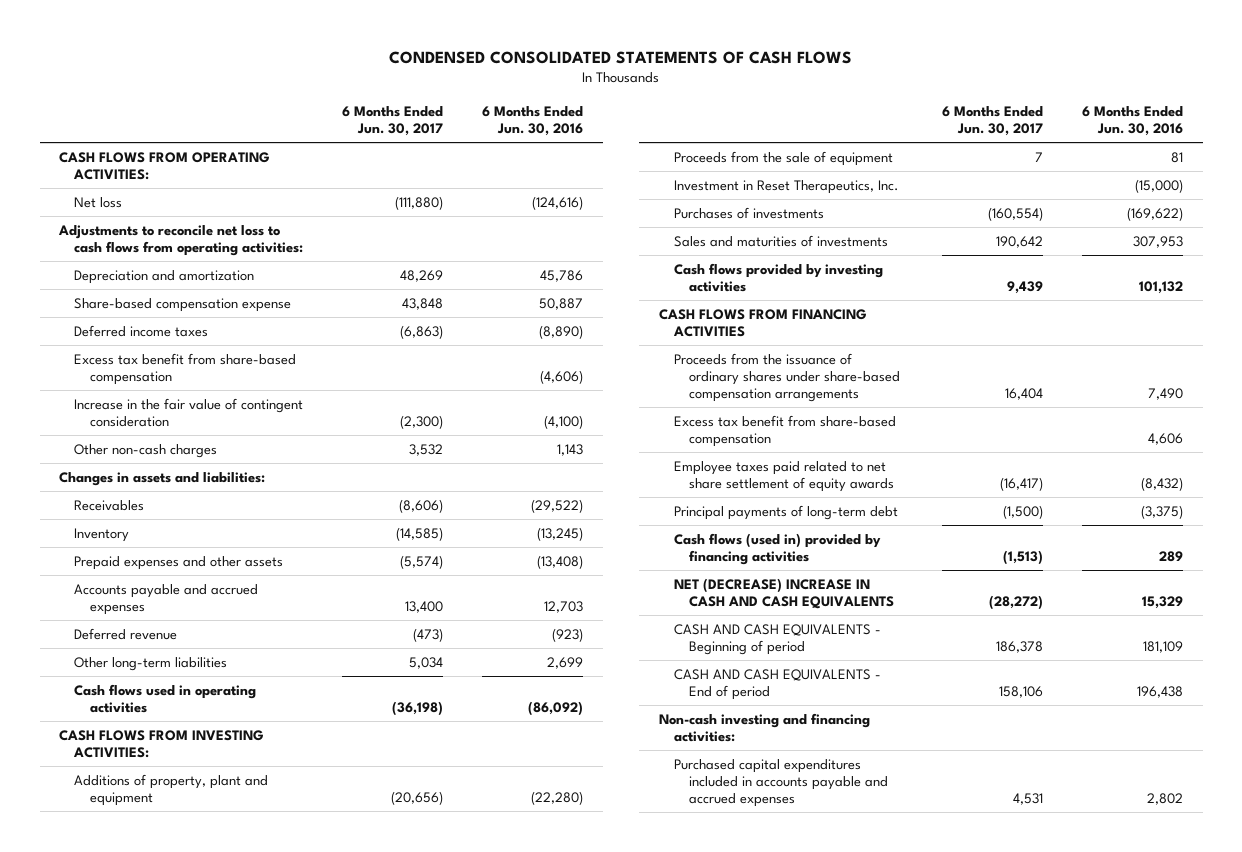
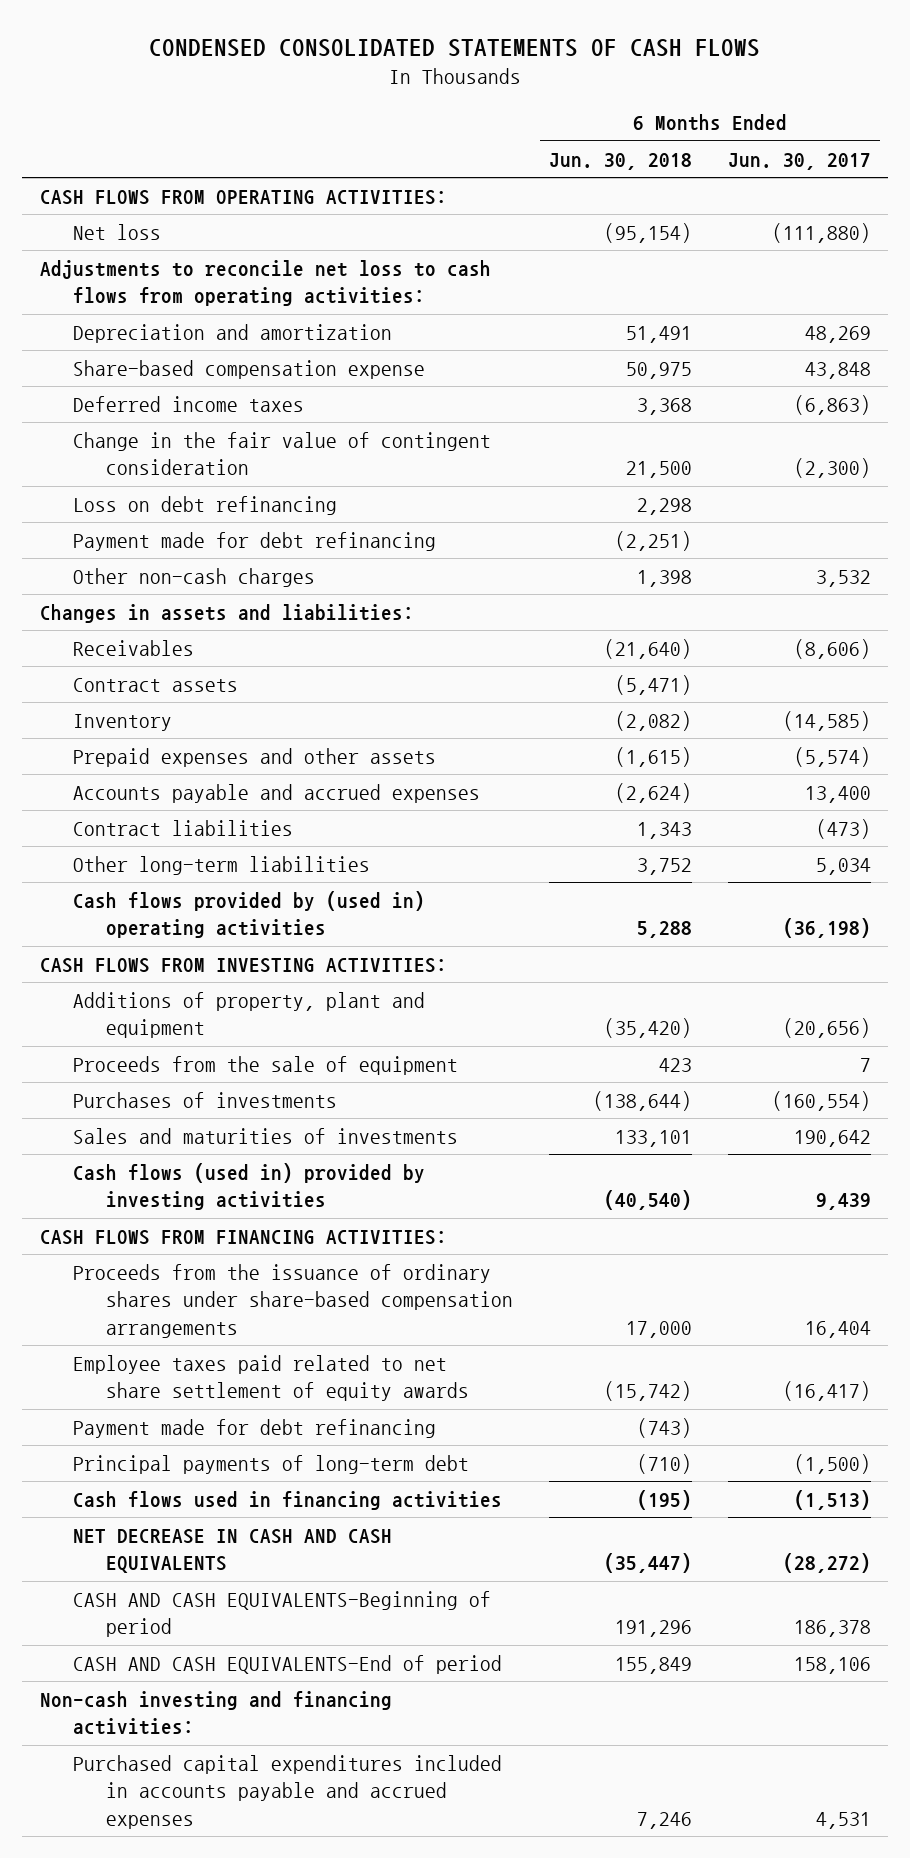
[482,105,584,136] 6 Months Ended Jun. 30, 2016 -> none
none -> [548,152,692,170] Jun. 30, 2018
[74,352,297,385] Excess tax benefit from share-based compensation -> none
[74,397,304,427] Increase in the fair value of contingent consideration -> [72,431,491,476] Change in the fair value of contingent consideration
none -> [72,495,337,515] Loss on debt refinancing
none -> [72,531,436,551] Payment made for debt refinancing
none -> [72,677,238,692] Contract assets
[74,627,178,640] Deferred revenue -> [72,819,293,836] Contract liabilities
[74,683,257,713] Cash flows used in operating activities -> [72,890,425,939] Cash flows provided by (used in) operating activities
[674,179,900,194] Investment in Reset Therapeutics, Inc. -> none
[674,262,884,292] Cash flows provided by investing activities -> [72,1162,425,1211] Cash flows (used in) provided by investing activities
[658,308,867,337] CASH FLOWS FROM FINANCING ACTIVITIES -> [39,1229,447,1245] CASH FLOWS FROM FINANCING ACTIVITIES:
[674,414,897,447] Excess tax benefit from share-based compensation -> none
none -> [72,1418,436,1438] Payment made for debt refinancing
[674,532,882,565] Cash flows (used in) provided by financing activities -> [72,1490,502,1510] Cash flows used in financing activities
[674,577,895,609] NET (DECREASE) INCREASE IN CASH AND CASH EQUIVALENTS -> [72,1528,392,1574] NET DECREASE IN CASH AND CASH EQUIVALENTS
[674,623,882,655] CASH AND CASH EQUIVALENTS - Beginning of period -> [72,1590,491,1638] CASH AND CASH EQUIVALENTS-Beginning of period
[674,668,882,700] CASH AND CASH EQUIVALENTS - End of period -> [72,1654,502,1674] CASH AND CASH EQUIVALENTS-End of period

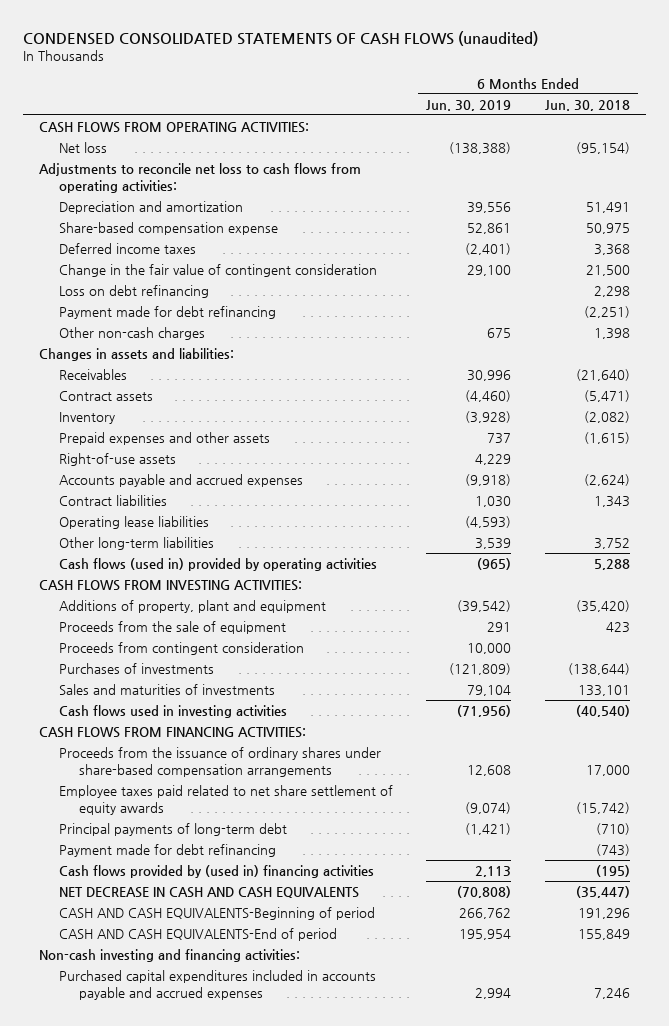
[149,38,761,57] CONDENSED CONSOLIDATED STATEMENTS OF CASH FLOWS -> [22,30,538,46] CONDENSED CONSOLIDATED STATEMENTS OF CASH FLOWS (unaudited)
[727,152,871,170] Jun. 30, 2017 -> none
none -> [426,99,512,111] Jun. 30, 2019
none -> [59,452,177,466] Right-of-use assets
none -> [59,515,210,529] Operating lease liabilities
[72,890,425,939] Cash flows provided by (used in) operating activities -> [59,557,378,571] Cash flows (used in) provided by operating activities
none -> [59,641,305,655] Proceeds from contingent consideration
[72,1162,425,1211] Cash flows (used in) provided by investing activities -> [59,704,288,718] Cash flows used in investing activities
[72,1418,436,1438] Payment made for debt refinancing -> [59,843,277,857] Payment made for debt refinancing
[72,1490,502,1510] Cash flows used in financing activities -> [59,864,375,878] Cash flows provided by (used in) financing activities

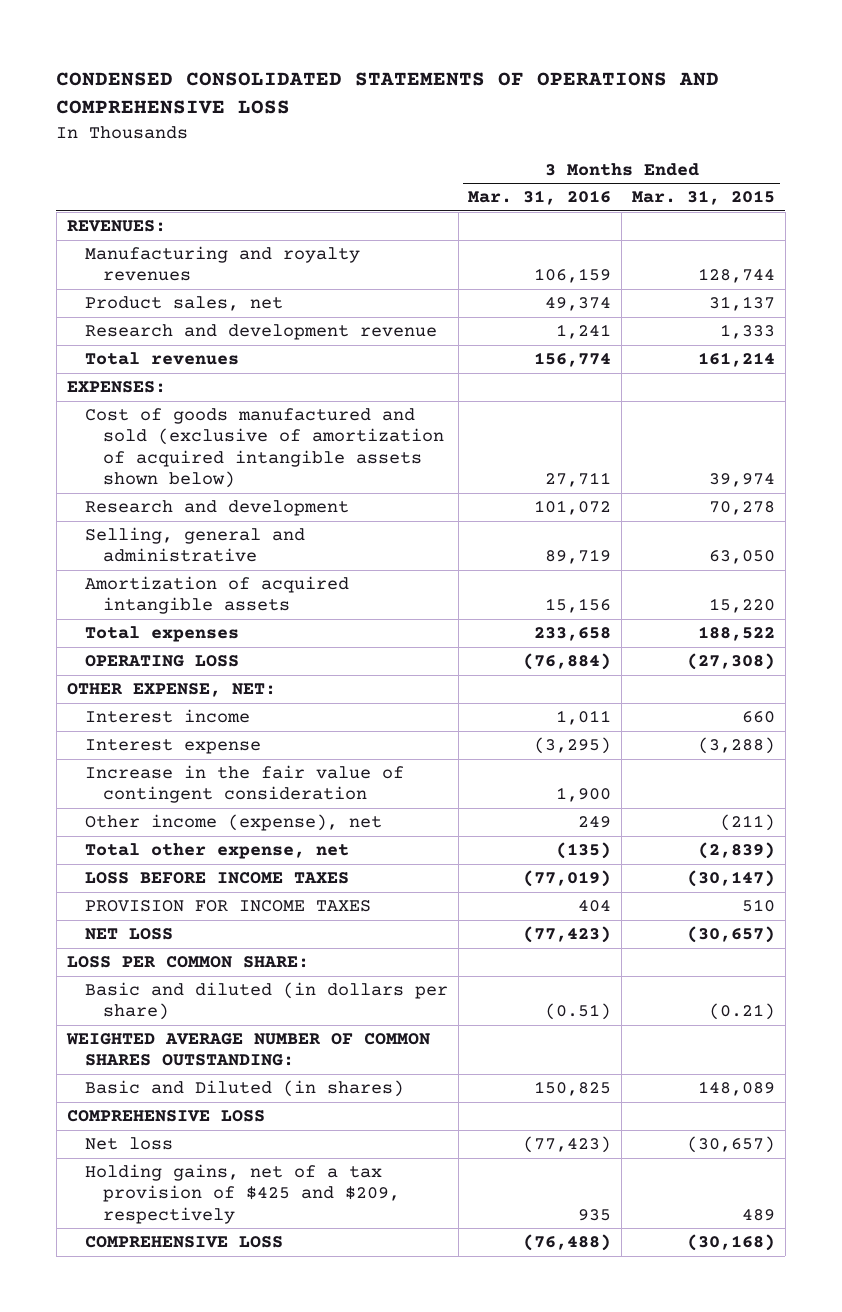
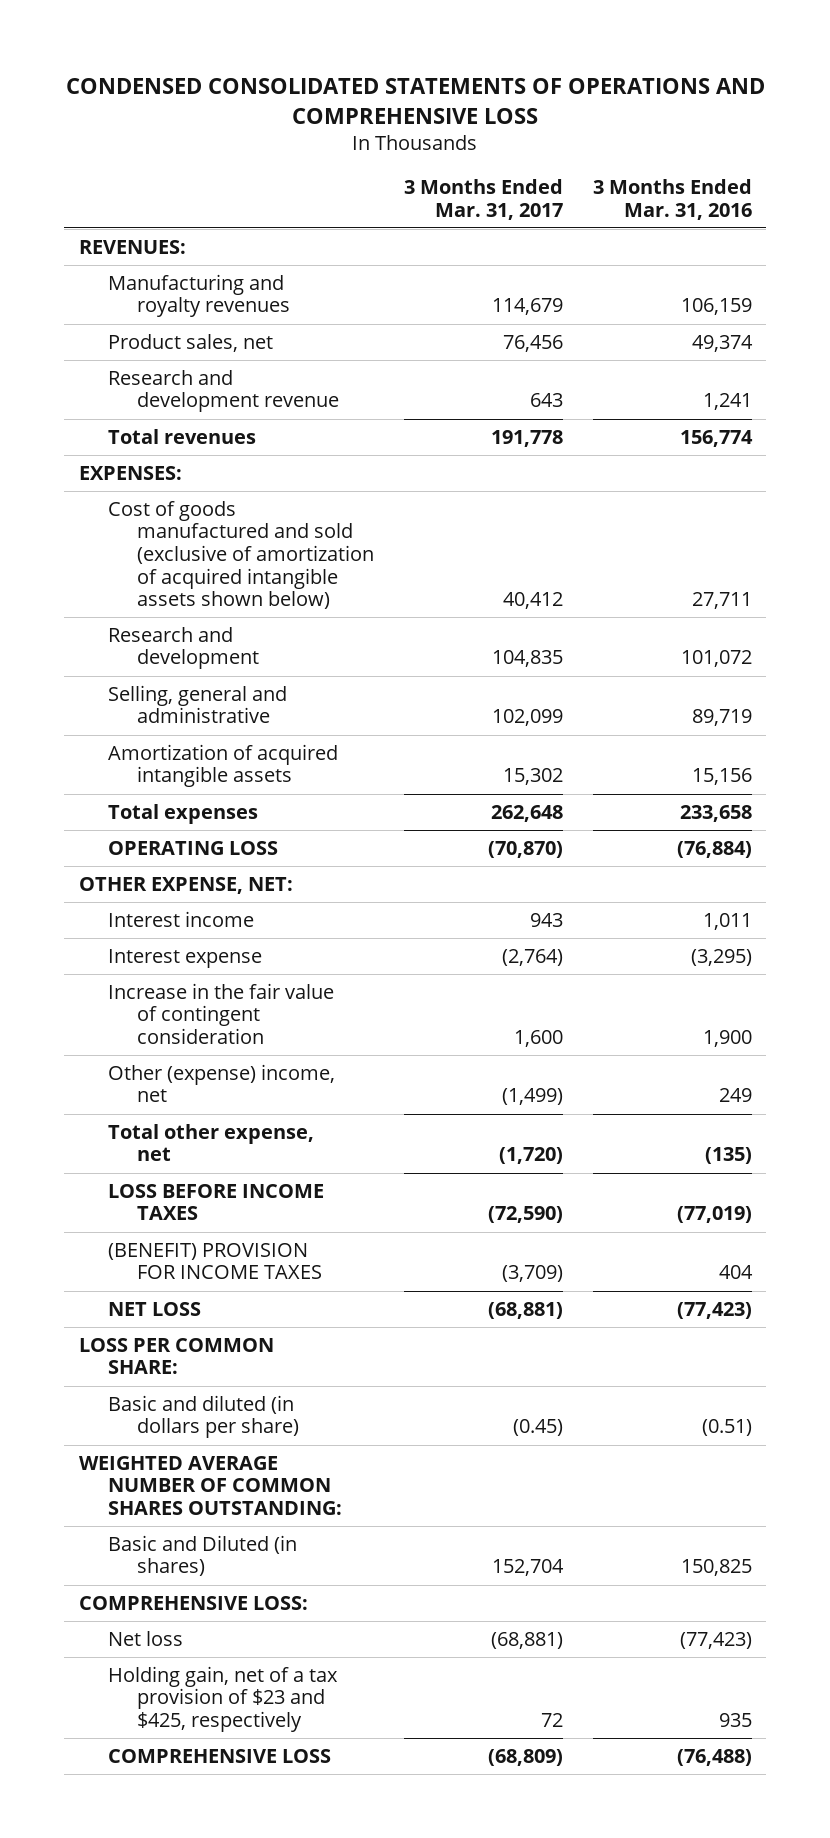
[632,190,776,206] Mar. 31, 2015 -> none
none -> [403,179,563,220] 3 Months Ended Mar. 31, 2017
[84,814,382,832] Other income (expense), net -> [107,1063,335,1103] Other (expense) income, net
[84,900,371,913] PROVISION FOR INCOME TAXES -> [107,1242,323,1280] (BENEFIT) PROVISION FOR INCOME TAXES
[66,1110,265,1123] COMPREHENSIVE LOSS -> [78,1595,308,1610] COMPREHENSIVE LOSS:
[84,1164,400,1224] Holding gains, net of a tax provision of $425 and $209, respectively -> [107,1665,338,1732] Holding gain, net of a tax provision of $23 and $425, respectively

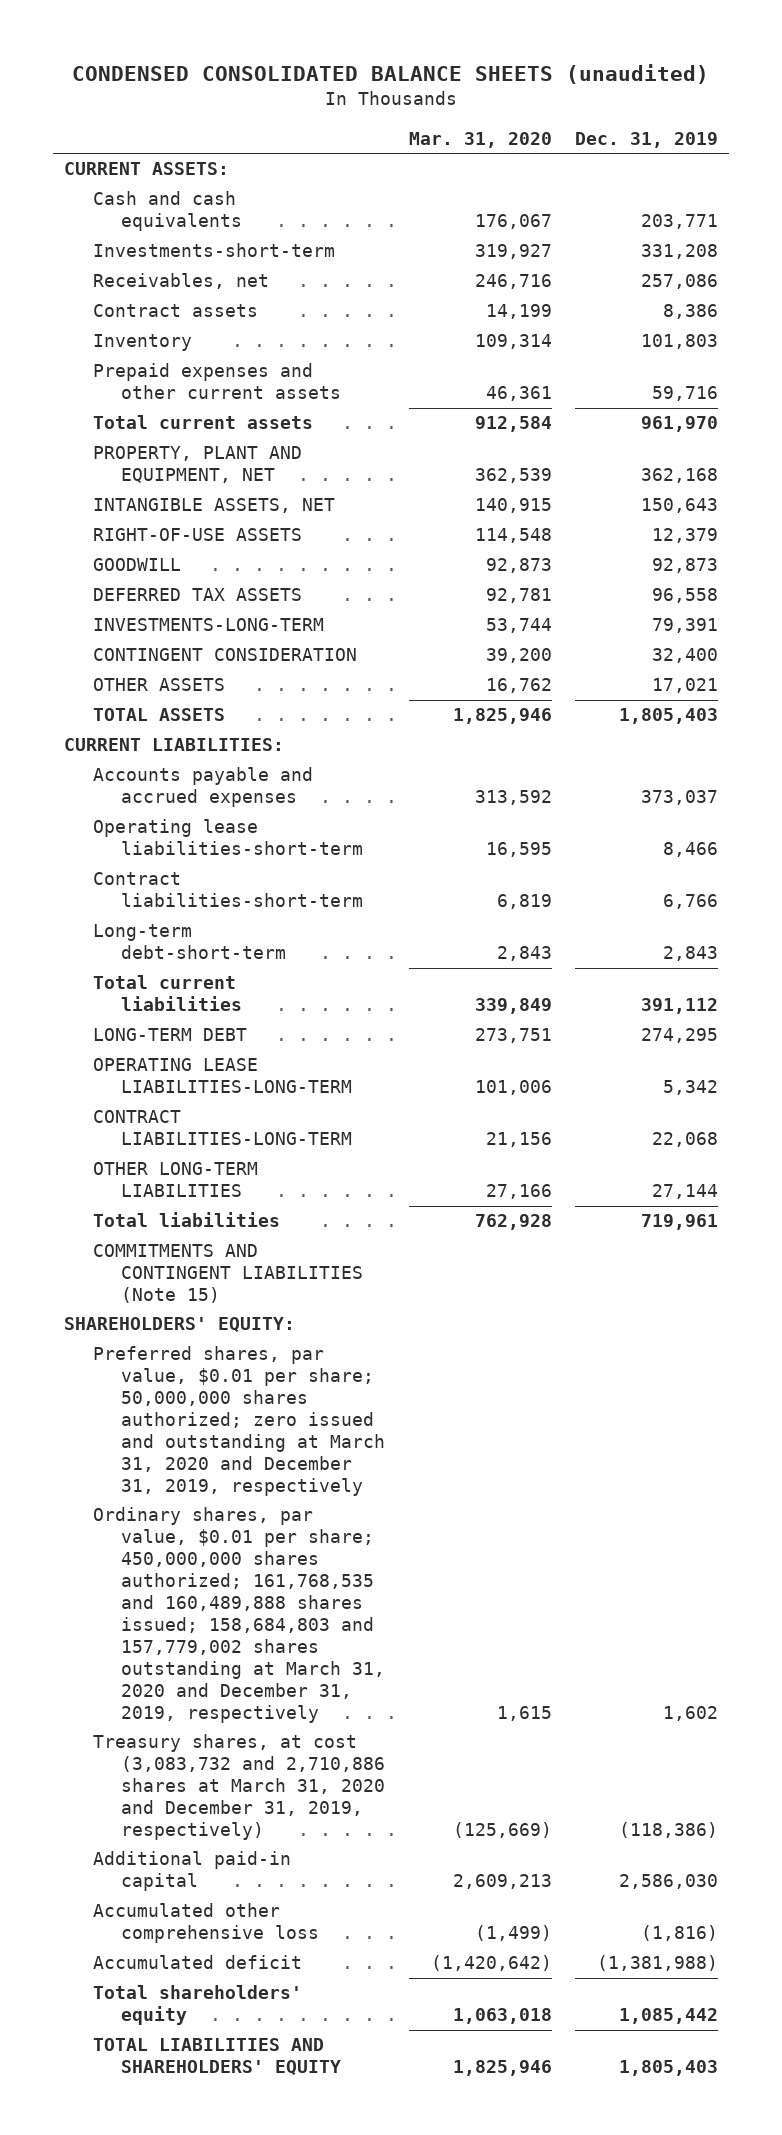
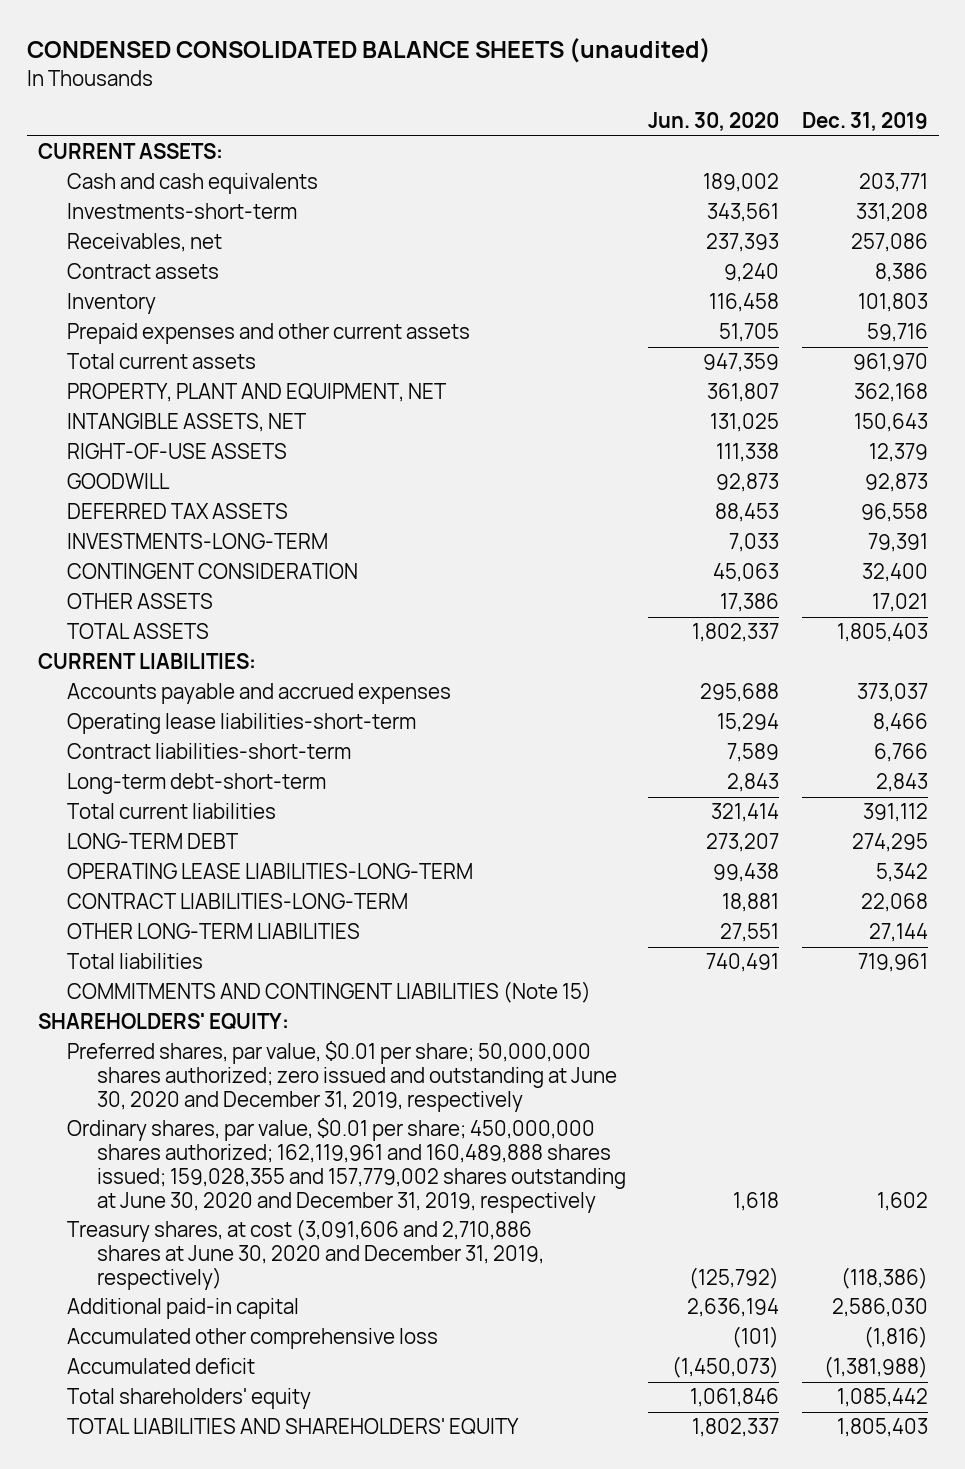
[408,131,552,148] Mar. 31, 2020 -> none
none -> [648,112,780,132] Jun. 30, 2020
[92,1346,386,1496] Preferred shares, par value, $0.01 per share; 50,000,000 shares authorized; zero issued and outstanding at March 31, 2020 and December 31, 2019, respectively -> [67,1041,617,1112] Preferred shares, par value, $0.01 per share; 50,000,000 shares authorized; zero issued and outstanding at June 30, 2020 and December 31, 2019, respectively
[92,1507,386,1723] Ordinary shares, par value, $0.01 per share; 450,000,000 shares authorized; 161,768,535 and 160,489,888 shares issued; 158,684,803 and 157,779,002 shares outstanding at March 31, 2020 and December 31, 2019, respectively -> [67,1118,626,1213] Ordinary shares, par value, $0.01 per share; 450,000,000 shares authorized; 162,119,961 and 160,489,888 shares issued; 159,028,355 and 157,779,002 shares outstanding at June 30, 2020 and December 31, 2019, respectively
[92,1734,386,1841] Treasury shares, at cost (3,083,732 and 2,710,886 shares at March 31, 2020 and December 31, 2019, respectively) -> [67,1219,544,1290] Treasury shares, at cost (3,091,606 and 2,710,886 shares at June 30, 2020 and December 31, 2019, respectively)

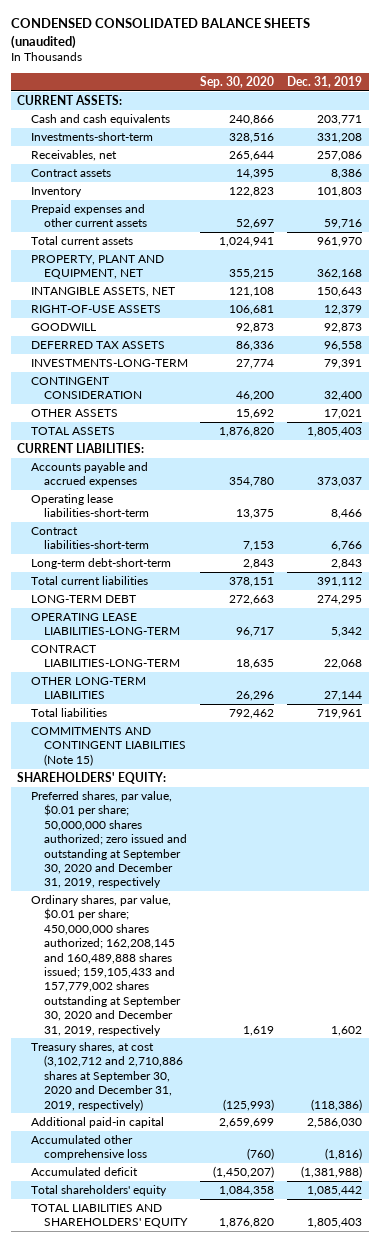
[648,112,780,132] Jun. 30, 2020 -> none
none -> [200,75,275,88] Sep. 30, 2020
[67,1041,617,1112] Preferred shares, par value, $0.01 per share; 50,000,000 shares authorized; zero issued and outstanding at June 30, 2020 and December 31, 2019, respectively -> [30,791,187,889] Preferred shares, par value, $0.01 per share; 50,000,000 shares authorized; zero issued and outstanding at September 30, 2020 and December 31, 2019, respectively
[67,1118,626,1213] Ordinary shares, par value, $0.01 per share; 450,000,000 shares authorized; 162,119,961 and 160,489,888 shares issued; 159,028,355 and 157,779,002 shares outstanding at June 30, 2020 and December 31, 2019, respectively -> [30,895,181,1036] Ordinary shares, par value, $0.01 per share; 450,000,000 shares authorized; 162,208,145 and 160,489,888 shares issued; 159,105,433 and 157,779,002 shares outstanding at September 30, 2020 and December 31, 2019, respectively
[67,1219,544,1290] Treasury shares, at cost (3,091,606 and 2,710,886 shares at June 30, 2020 and December 31, 2019, respectively) -> [30,1042,183,1111] Treasury shares, at cost (3,102,712 and 2,710,886 shares at September 30, 2020 and December 31, 2019, respectively)

